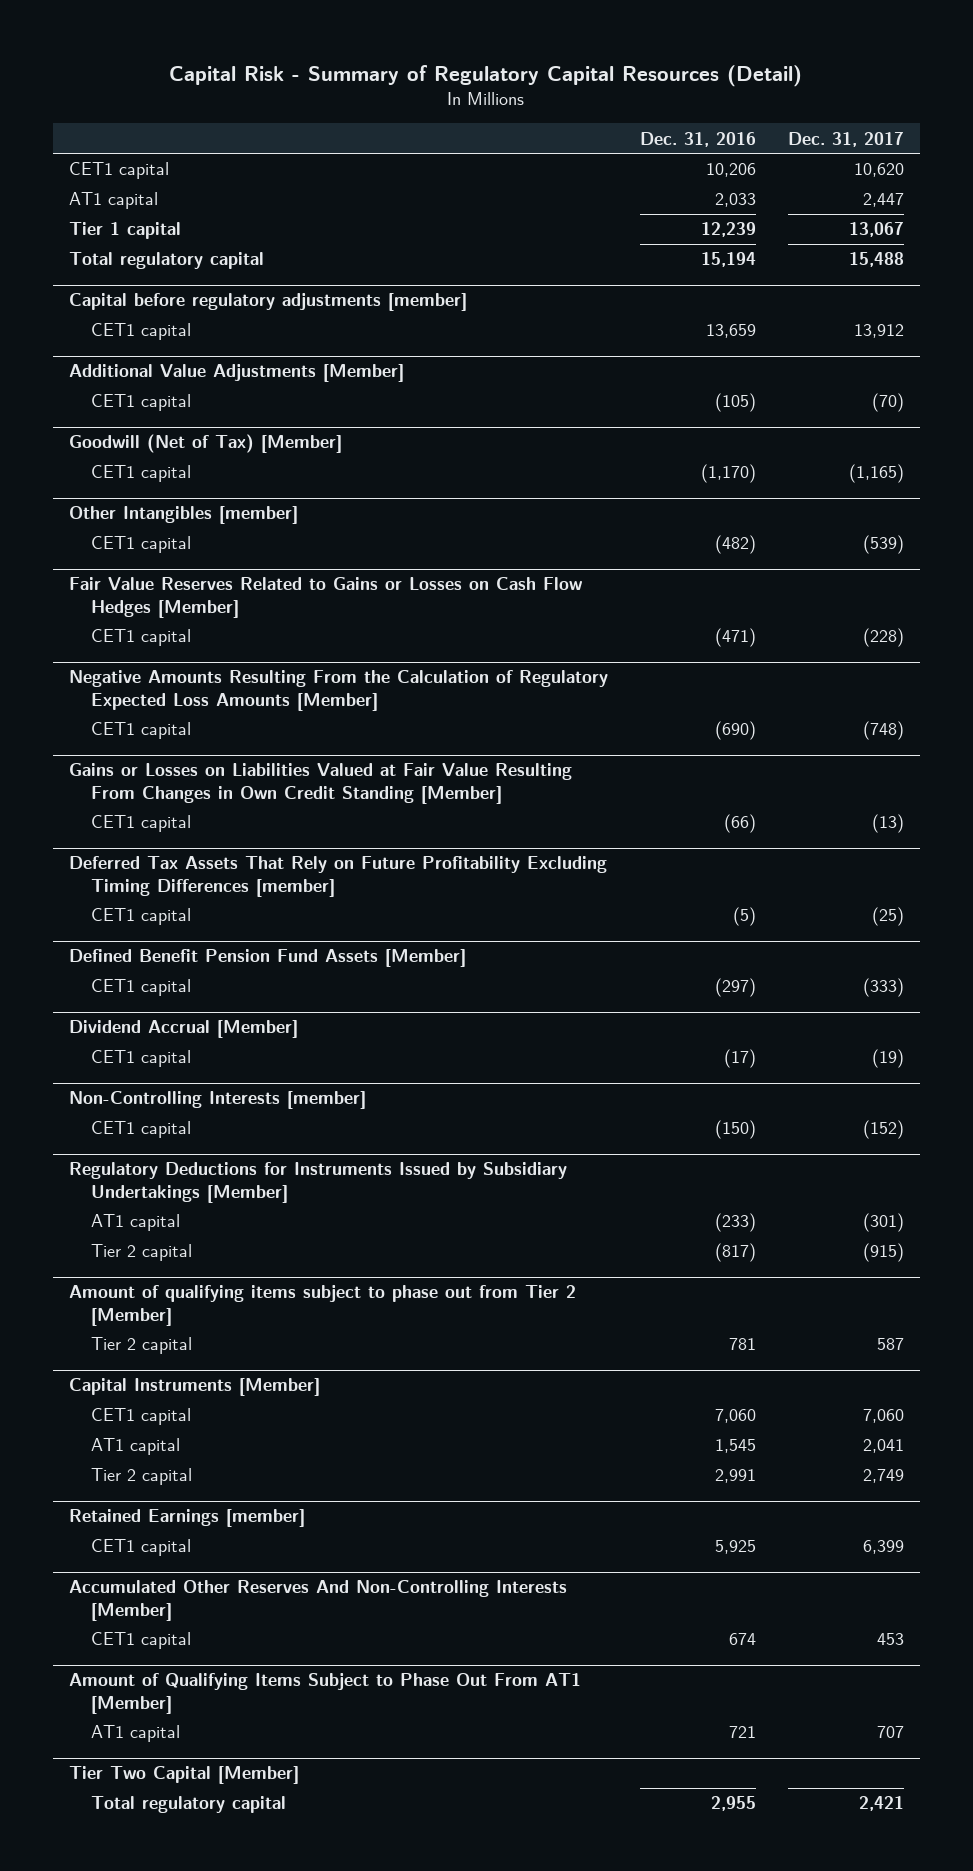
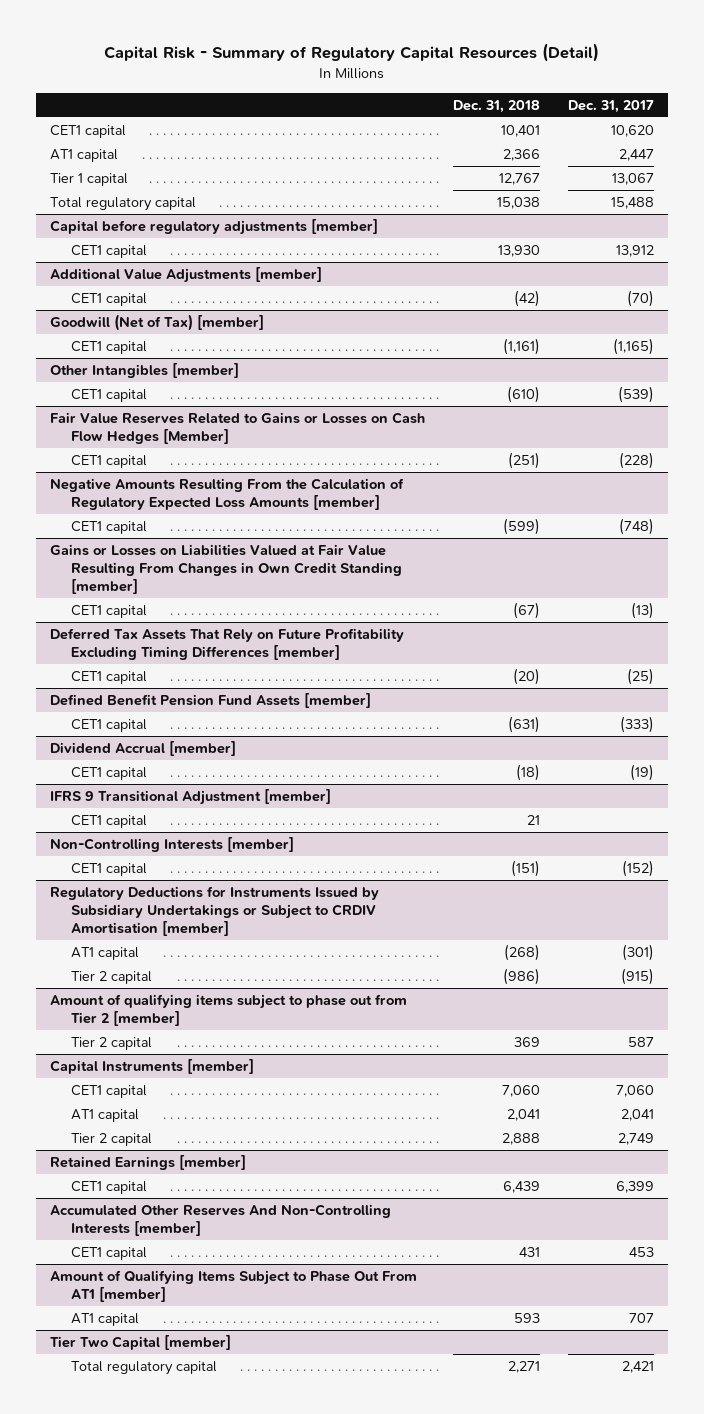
[639,131,756,147] Dec. 31, 2016 -> none
none -> [452,99,540,113] Dec. 31, 2018
[68,364,404,383] Additional Value Adjustments [Member] -> [49,267,322,284] Additional Value Adjustments [member]
[68,434,342,454] Goodwill (Net of Tax) [Member] -> [49,314,264,332] Goodwill (Net of Tax) [member]
[68,670,608,711] Negative Amounts Resulting From the Calculation of Regulatory Expected Loss Amounts [Member] -> [49,478,404,510] Negative Amounts Resulting From the Calculation of Regulatory Expected Loss Amounts [member]
[68,763,572,804] Gains or Losses on Liabilities Valued at Fair Value Resulting From Changes in Own Credit Standing [Member] -> [49,544,402,594] Gains or Losses on Liabilities Valued at Fair Value Resulting From Changes in Own Credit Standing [member]
[68,949,466,968] Defined Benefit Pension Fund Assets [Member] -> [49,693,371,709] Defined Benefit Pension Fund Assets [member]
[68,1020,298,1039] Dividend Accrual [Member] -> [49,741,236,757] Dividend Accrual [member]
none -> [49,789,331,806] IFRS 9 Transitional Adjustment [member]
none -> [70,815,147,829] CET1 capital
[68,1162,567,1203] Regulatory Deductions for Instruments Issued by Subsidiary Undertakings [Member] -> [49,886,379,936] Regulatory Deductions for Instruments Issued by Subsidiary Undertakings or Subject to CRDIV Amortisation [member]
[68,1285,576,1326] Amount of qualifying items subject to phase out from Tier 2 [Member] -> [49,994,407,1026] Amount of qualifying items subject to phase out from Tier 2 [member]
[68,1378,320,1397] Capital Instruments [Member] -> [49,1059,254,1075] Capital Instruments [member]
[68,1580,567,1621] Accumulated Other Reserves And Non-Controlling Interests [Member] -> [49,1204,391,1236] Accumulated Other Reserves And Non-Controlling Interests [member]
[68,1673,581,1714] Amount of Qualifying Items Subject to Phase Out From AT1 [Member] -> [49,1270,417,1302] Amount of Qualifying Items Subject to Phase Out From AT1 [member]
[68,1766,299,1785] Tier Two Capital [Member] -> [49,1335,231,1351] Tier Two Capital [member]

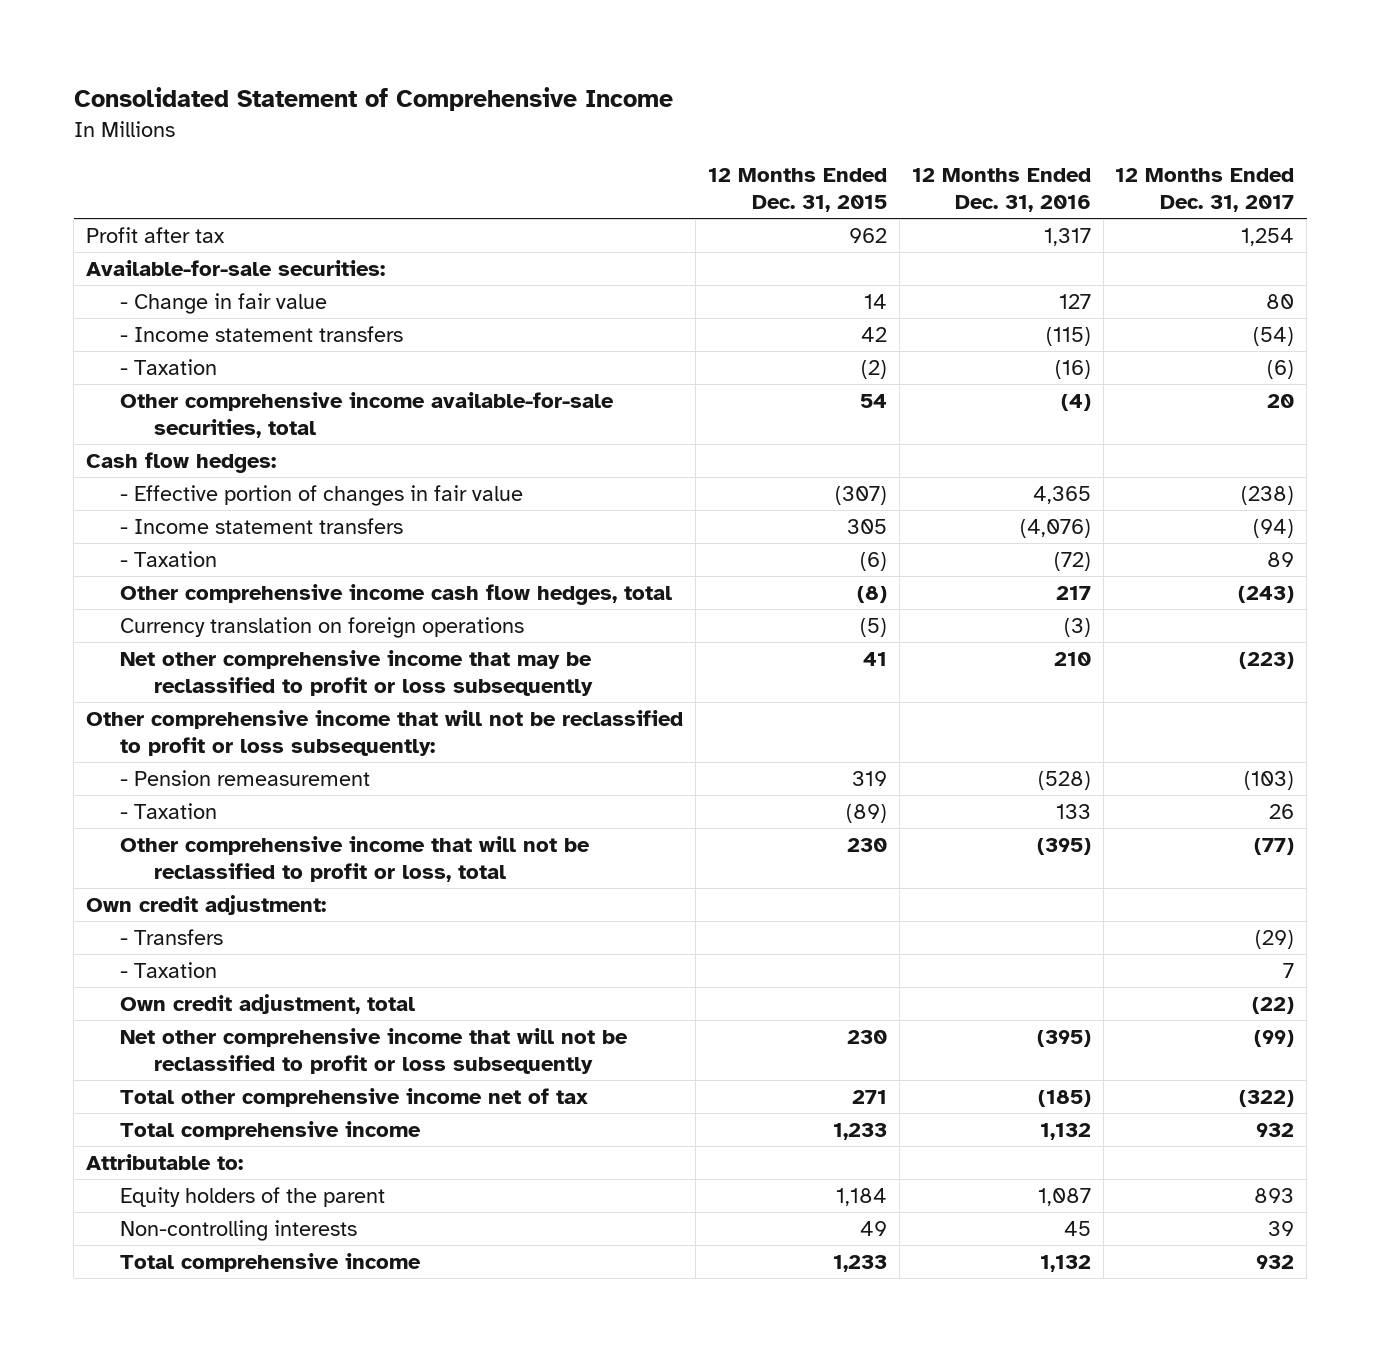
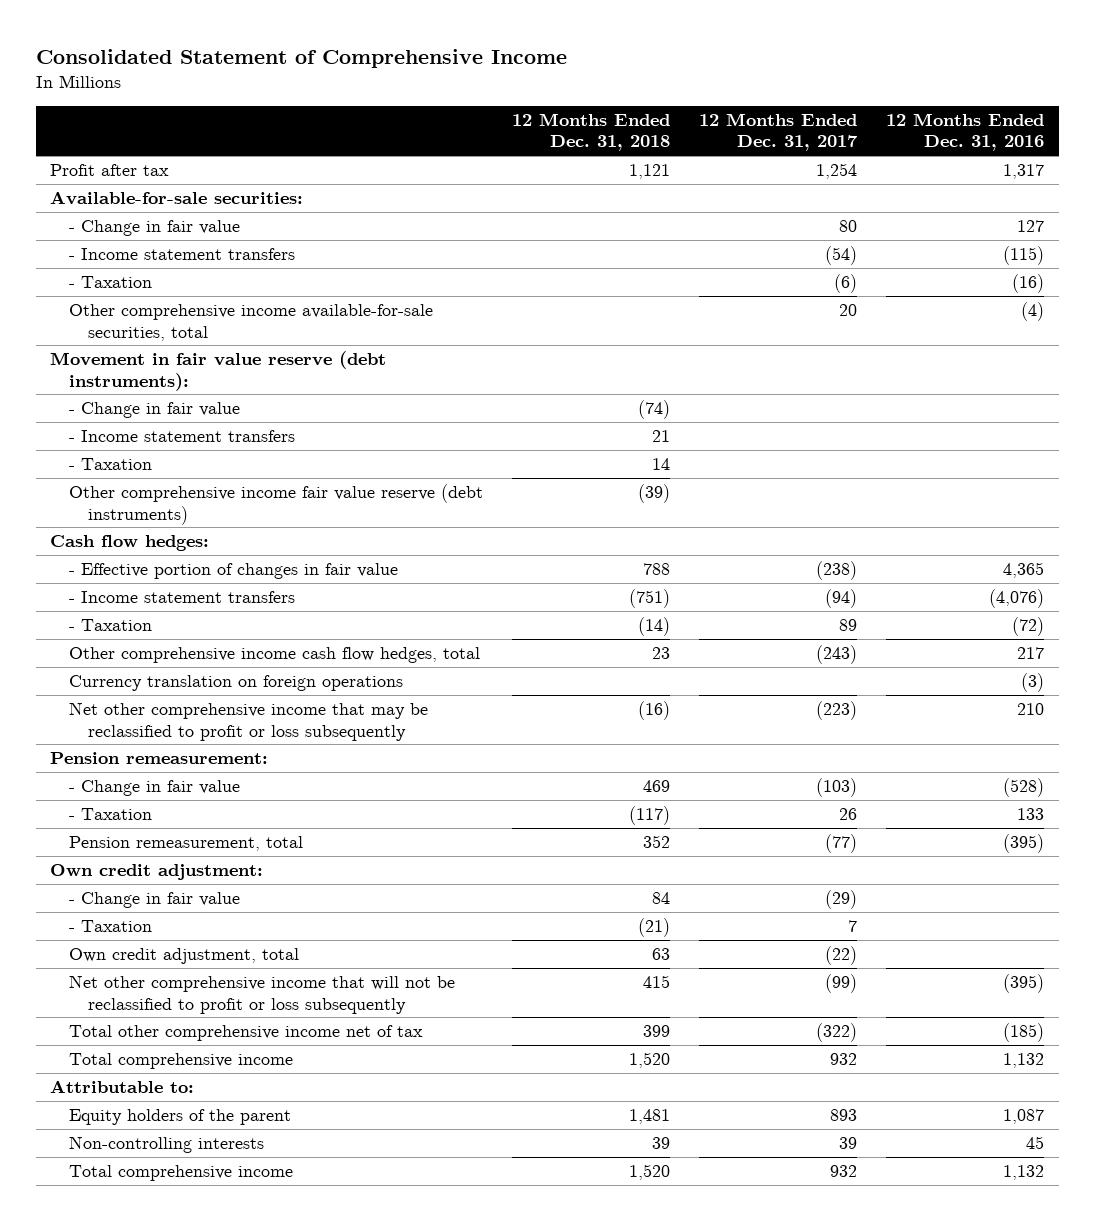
[707,168,887,212] 12 Months Ended Dec. 31, 2015 -> none
none -> [512,112,671,152] 12 Months Ended Dec. 31, 2018
none -> [50,351,387,391] Movement in fair value reserve (debt instruments):
none -> [69,402,241,419] - Change in fair value
none -> [69,430,296,443] - Income statement transfers
none -> [69,458,153,471] - Taxation
none -> [69,484,484,525] Other comprehensive income fair value reserve (debt instruments)
[86,709,684,756] Other comprehensive income that will not be reclassified to profit or loss subsequently: -> none
none -> [50,752,269,765] Pension remeasurement:
[120,769,371,786] - Pension remeasurement -> [69,780,241,797] - Change in fair value
[120,835,591,882] Other comprehensive income that will not be reclassified to profit or loss, total -> [69,836,304,852] Pension remeasurement, total
[120,928,224,945] - Transfers -> [69,892,241,909] - Change in fair value

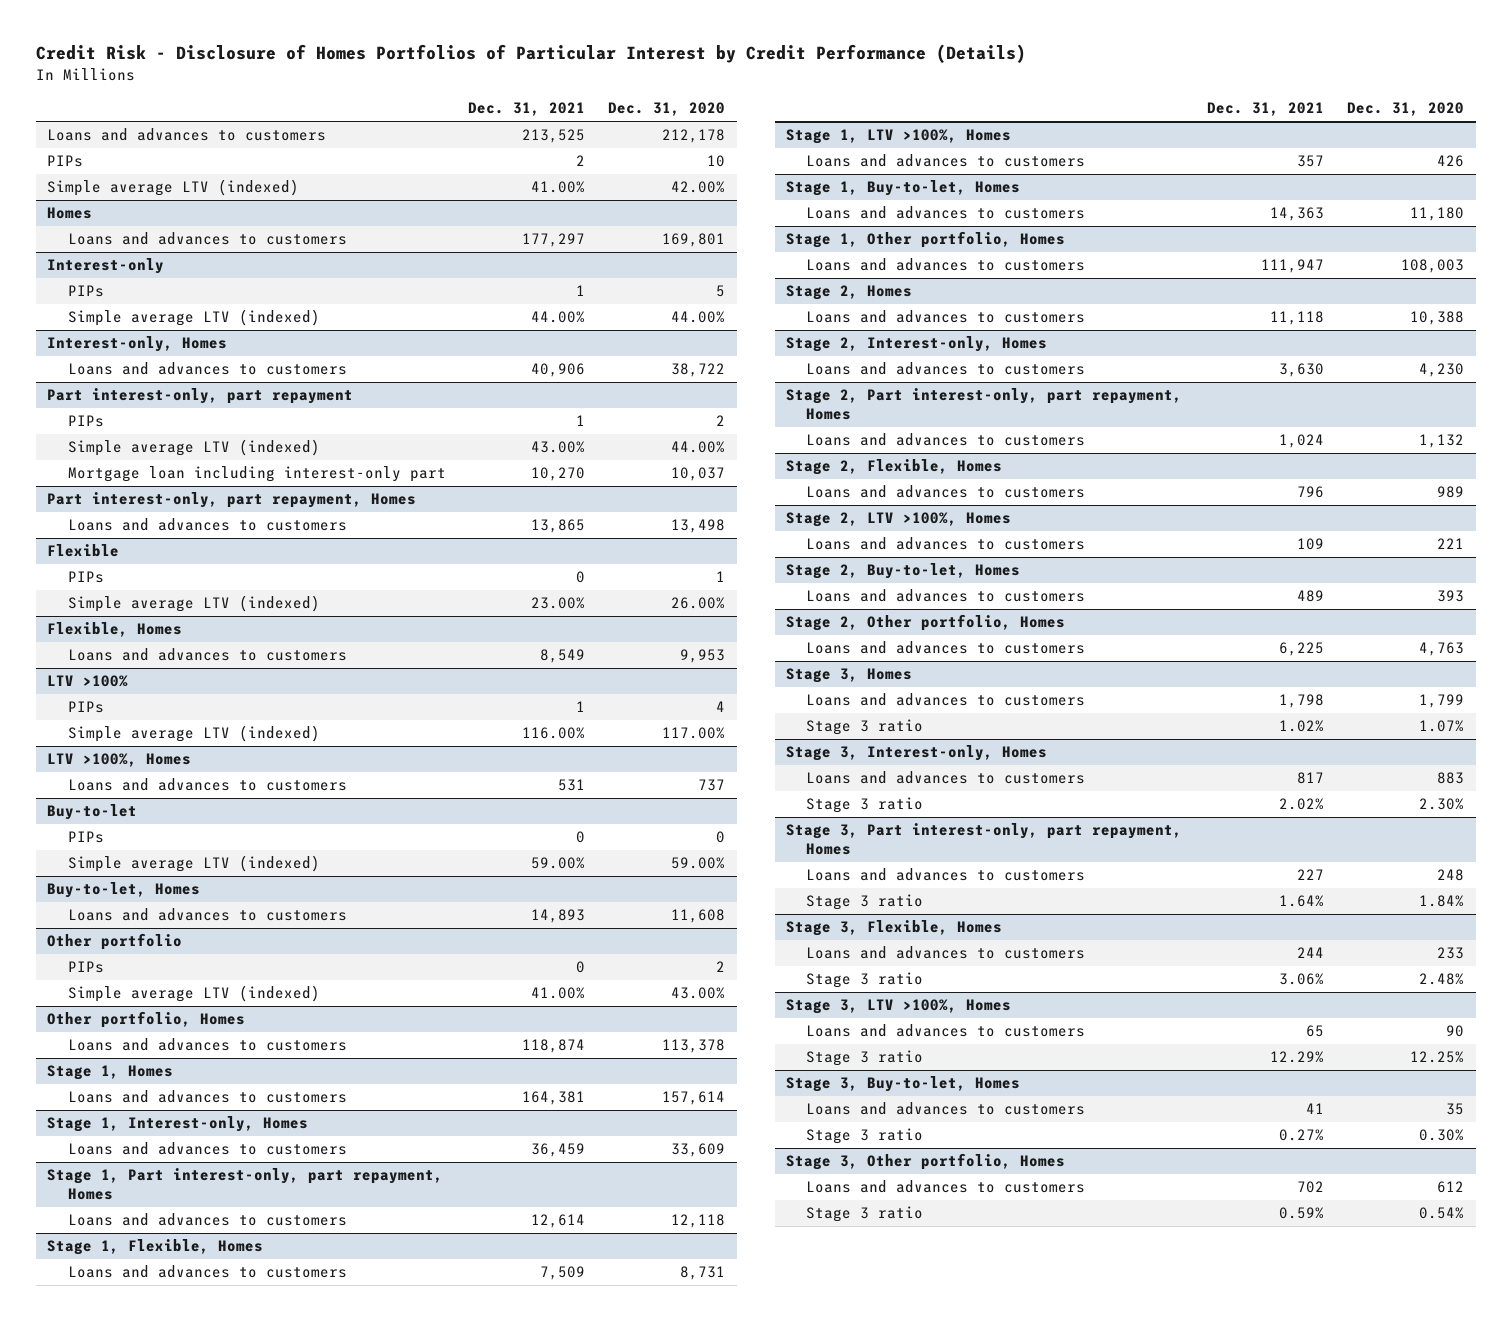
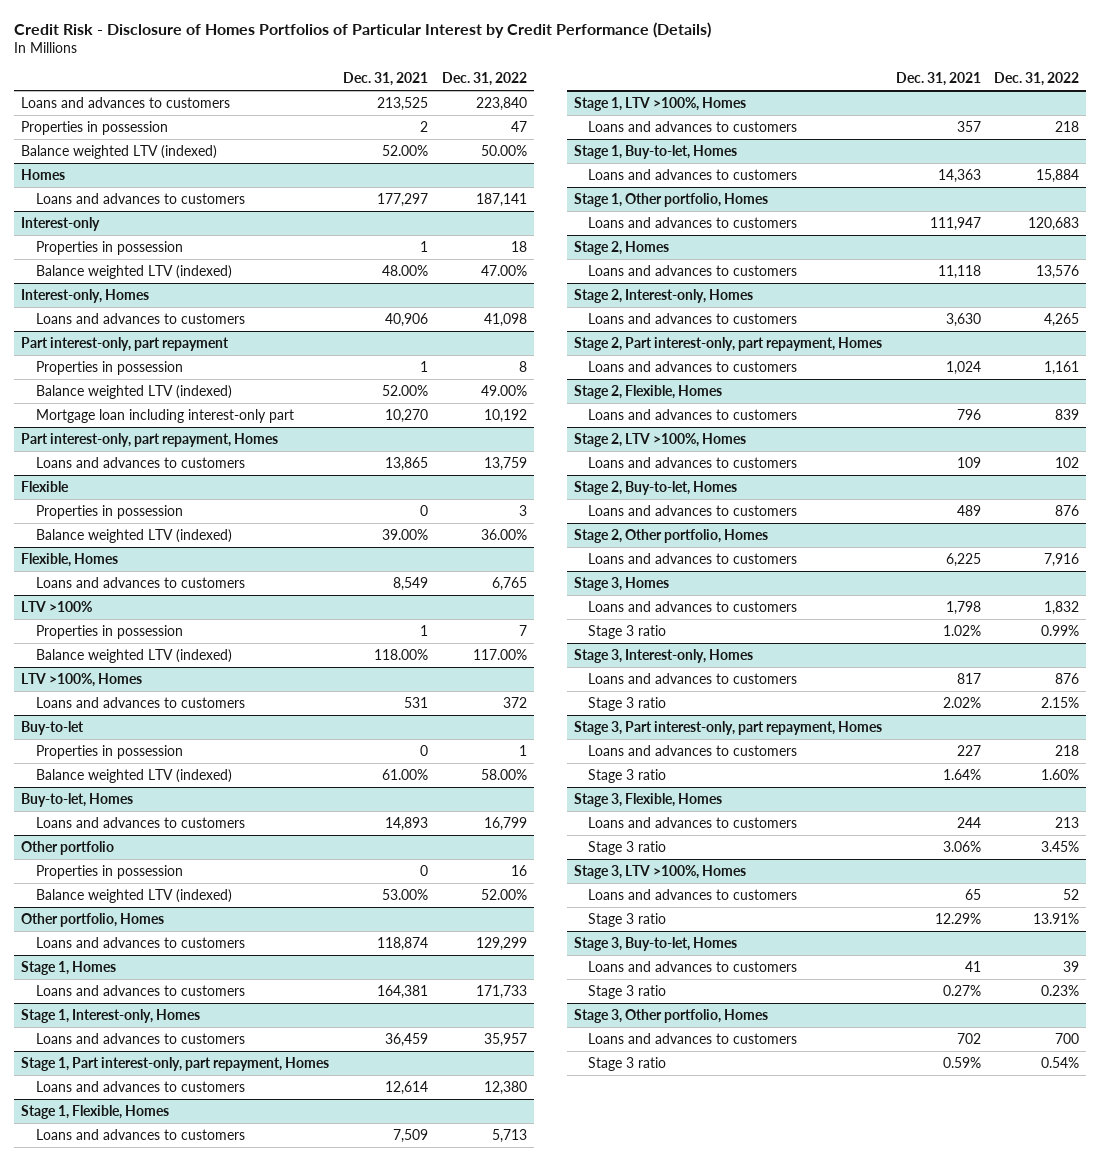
[608,102,726,117] Dec. 31, 2020 -> none
none -> [441,72,527,87] Dec. 31, 2022
[47,179,300,197] Simple average LTV (indexed) -> none
[47,155,84,168] PIPs -> [20,120,168,135] Properties in possession
none -> [20,144,217,159] Balance weighted LTV (indexed)
[67,309,320,327] Simple average LTV (indexed) -> none
[67,285,104,298] PIPs -> [35,240,183,255] Properties in possession
none -> [35,264,232,279] Balance weighted LTV (indexed)
[67,439,320,457] Simple average LTV (indexed) -> none
[67,415,104,428] PIPs -> [35,360,183,375] Properties in possession
none -> [35,384,232,399] Balance weighted LTV (indexed)
[67,595,320,613] Simple average LTV (indexed) -> none
[67,571,104,584] PIPs -> [35,504,183,519] Properties in possession
none -> [35,528,232,543] Balance weighted LTV (indexed)
[67,725,320,743] Simple average LTV (indexed) -> none
[67,701,104,714] PIPs -> [35,624,183,639] Properties in possession
none -> [35,648,232,663] Balance weighted LTV (indexed)
[67,855,320,873] Simple average LTV (indexed) -> none
[67,831,104,844] PIPs -> [35,744,183,759] Properties in possession
none -> [35,768,232,783] Balance weighted LTV (indexed)
[67,985,320,1003] Simple average LTV (indexed) -> none
[67,961,104,974] PIPs -> [35,864,183,879] Properties in possession
none -> [35,888,232,903] Balance weighted LTV (indexed)

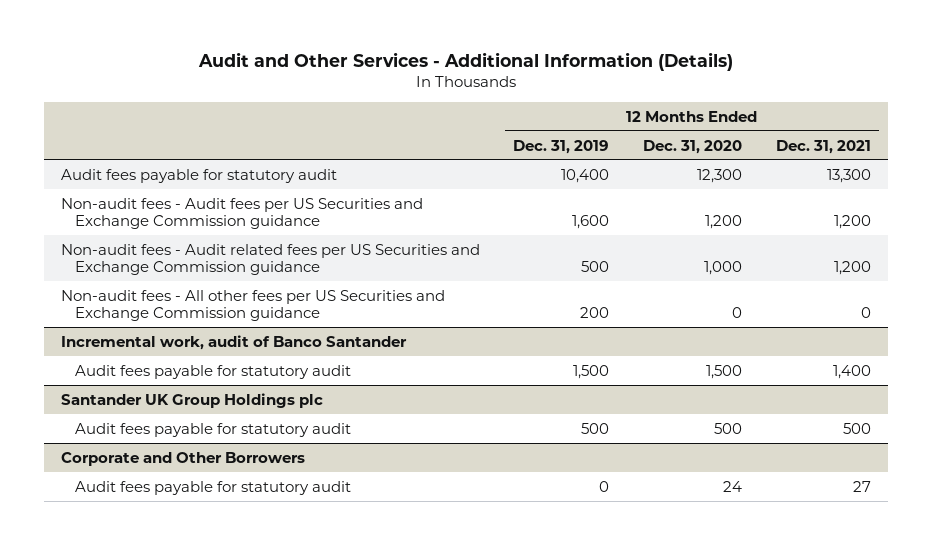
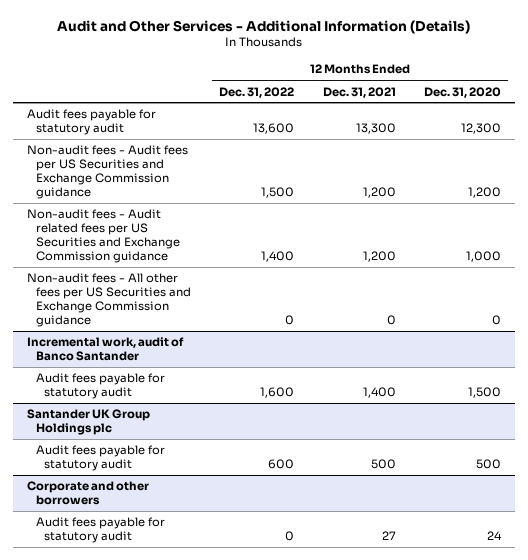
[513,139,610,154] Dec. 31, 2019 -> none
none -> [219,86,295,98] Dec. 31, 2022
[60,451,305,466] Corporate and Other Borrowers -> [27,481,150,506] Corporate and other borrowers

